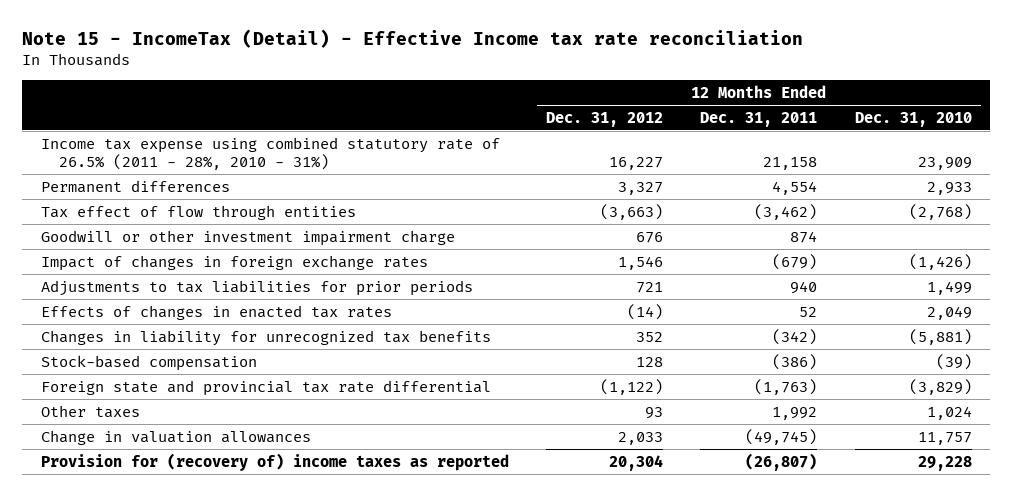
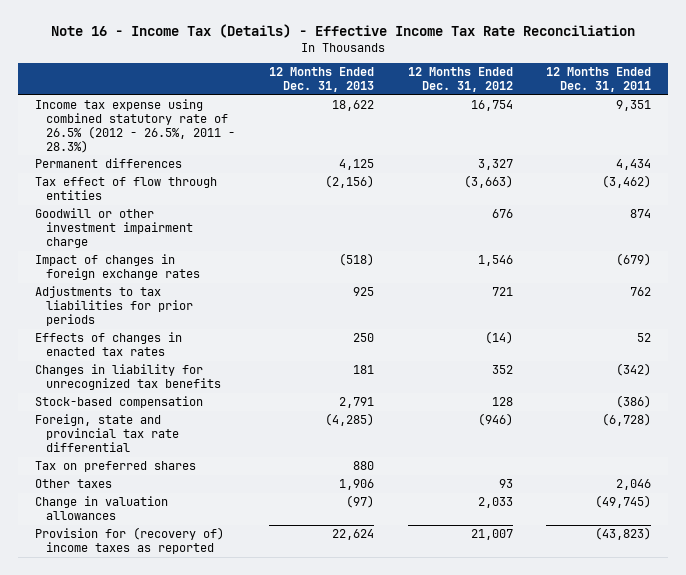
[21,29,803,49] Note 15 - IncomeTax (Detail) - Effective Income tax rate reconciliation -> [51,23,636,38] Note 16 - Income Tax (Details) - Effective Income Tax Rate Reconciliation
[854,111,972,127] Dec. 31, 2010 -> none
none -> [268,67,374,93] 12 Months Ended Dec. 31, 2013
[40,136,500,170] Income tax expense using combined statutory rate of 26.5% (2011 - 28%, 2010 - 31%) -> [34,99,236,153] Income tax expense using combined statutory rate of 26.5% (2012 - 26.5%, 2011 - 28.3%)
[608,156,663,170] 16,227 -> [470,100,513,112] 16,754
[763,156,818,170] 21,158 -> [616,100,652,112] 9,351
[772,180,818,195] 4,554 -> [616,159,652,171] 4,434
[790,280,818,294] 940 -> [630,287,652,297] 762
[40,379,491,396] Foreign state and provincial tax rate differential -> [34,414,180,452] Foreign, state and provincial tax rate differential
[599,378,663,395] (1,122) -> [477,413,513,427] (946)
[754,378,818,395] (1,763) -> [602,413,652,427] (6,728)
none -> [34,461,196,473] Tax on preferred shares
[772,406,818,420] 1,992 -> [616,479,652,491] 2,046
[608,454,663,471] 20,304 -> [470,529,513,541] 21,007
[745,452,818,471] (26,807) -> [595,527,652,541] (43,823)

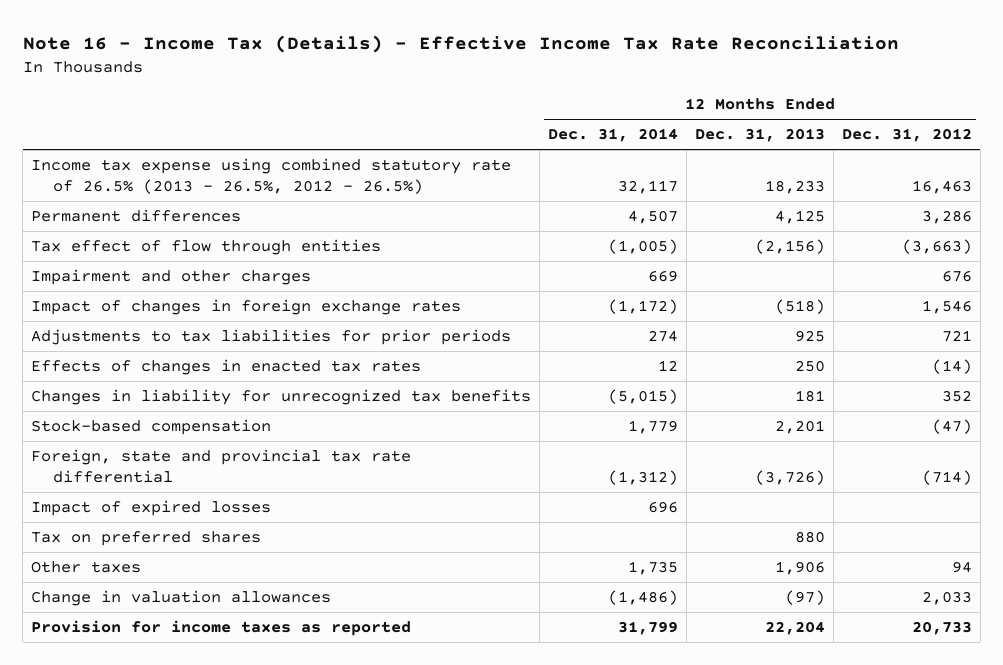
[546,67,652,93] 12 Months Ended Dec. 31, 2011 -> none
none -> [548,128,679,143] Dec. 31, 2014
[34,99,236,153] Income tax expense using combined statutory rate of 26.5% (2012 - 26.5%, 2011 - 28.3%) -> [31,158,512,194] Income tax expense using combined statutory rate of 26.5% (2013 - 26.5%, 2012 - 26.5%)
[331,100,374,112] 18,622 -> [765,179,826,194] 18,233
[470,100,513,112] 16,754 -> [911,179,972,194] 16,463
[477,159,513,171] 3,327 -> [921,210,972,225] 3,286
[34,208,194,248] Goodwill or other investment impairment charge -> [31,269,312,286] Impairment and other charges
[338,397,374,409] 2,791 -> [775,420,826,435] 2,201
[491,397,513,407] 128 -> [931,419,972,435] (47)
[324,413,374,427] (4,285) -> [755,469,826,485] (3,726)
[477,413,513,427] (946) -> [921,469,972,485] (714)
none -> [31,500,272,517] Impact of expired losses
[498,479,513,489] 93 -> [951,561,972,574] 94
[34,527,224,554] Provision for (recovery of) income taxes as reported -> [31,620,412,637] Provision for income taxes as reported
[331,529,374,541] 22,624 -> [765,621,826,636] 22,204
[470,529,513,541] 21,007 -> [911,621,972,636] 20,733

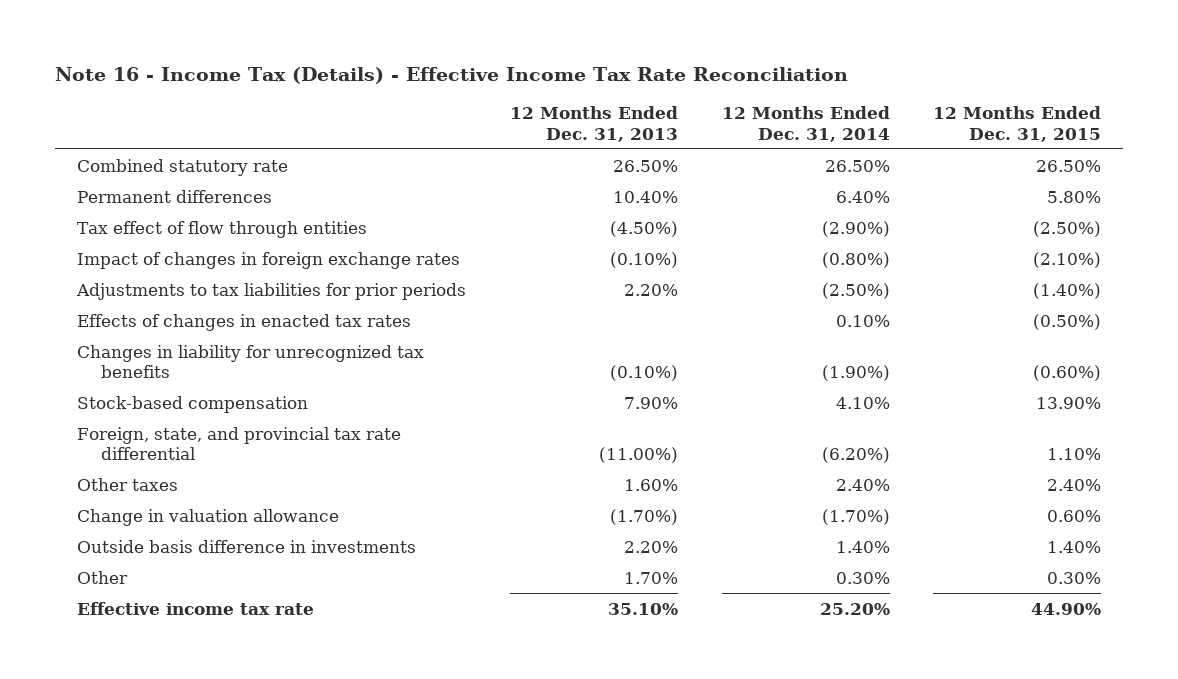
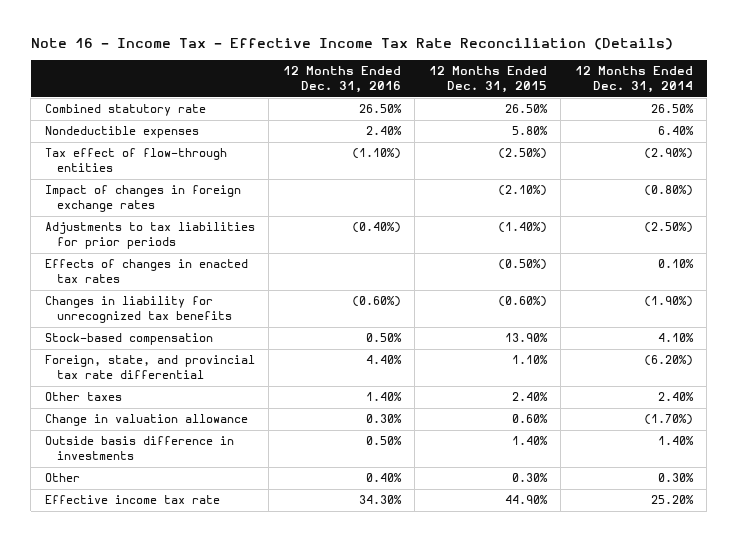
[55,67,849,85] Note 16 - Income Tax (Details) - Effective Income Tax Rate Reconciliation -> [30,38,673,51] Note 16 - Income Tax - Effective Income Tax Rate Reconciliation (Details)
[509,106,678,142] 12 Months Ended Dec. 31, 2013 -> none
none -> [282,66,401,94] 12 Months Ended Dec. 31, 2016
[77,189,273,203] Permanent differences -> [44,126,199,139] Nondeductible expenses
[77,220,368,238] Tax effect of flow through entities -> [44,148,227,173] Tax effect of flow-through entities

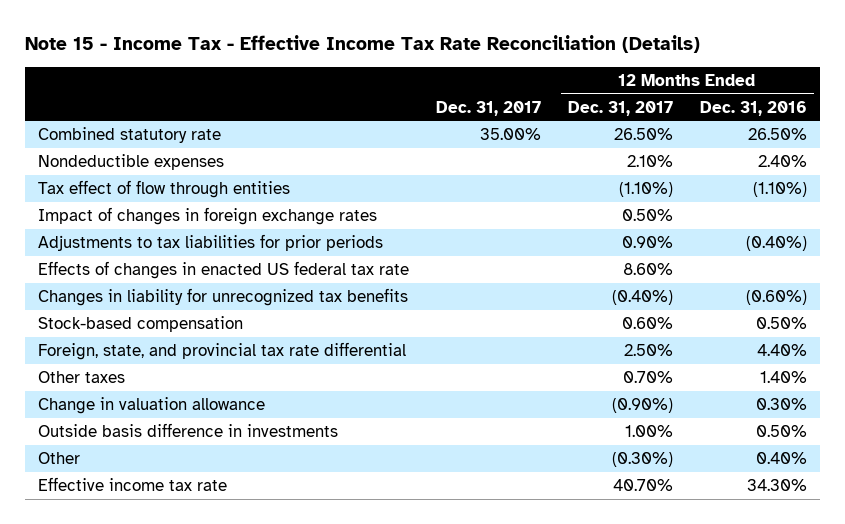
[30,38,673,51] Note 16 - Income Tax - Effective Income Tax Rate Reconciliation (Details) -> [24,35,700,54] Note 15 - Income Tax - Effective Income Tax Rate Reconciliation (Details)
[428,66,547,94] 12 Months Ended Dec. 31, 2015 -> none
[574,66,693,94] 12 Months Ended Dec. 31, 2014 -> none
none -> [436,100,542,116] Dec. 31, 2017
none -> [568,100,674,116] Dec. 31, 2017
[44,148,227,173] Tax effect of flow-through entities -> [38,179,291,198] Tax effect of flow through entities
[44,259,248,284] Effects of changes in enacted tax rates -> [38,260,410,279] Effects of changes in enacted US federal tax rate

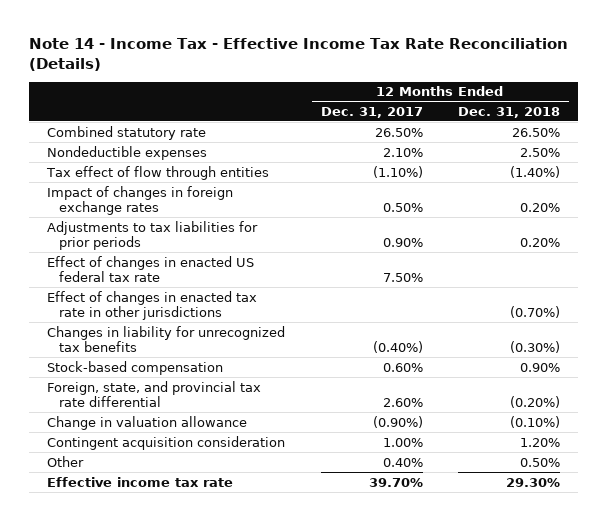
[24,35,700,54] Note 15 - Income Tax - Effective Income Tax Rate Reconciliation (Details) -> [29,37,569,71] Note 14 - Income Tax - Effective Income Tax Rate Reconciliation (Details)
[436,100,542,116] Dec. 31, 2017 -> none
[699,100,807,116] Dec. 31, 2016 -> none
none -> [458,106,561,118] Dec. 31, 2018
[38,260,410,279] Effects of changes in enacted US federal tax rate -> [46,255,254,282] Effect of changes in enacted US federal tax rate
[623,262,674,275] 8.60% -> [382,272,423,282] 7.50%
none -> [46,290,257,320] Effect of changes in enacted tax rate in other jurisdictions
[38,370,126,383] Other taxes -> none
[624,343,674,356] 2.50% -> [382,397,423,407] 2.60%
[38,422,339,437] Outside basis difference in investments -> none
none -> [46,435,285,450] Contingent acquisition consideration
[612,451,674,467] (0.30%) -> [382,457,423,467] 0.40%
[613,478,674,491] 40.70% -> [368,477,423,487] 39.70%

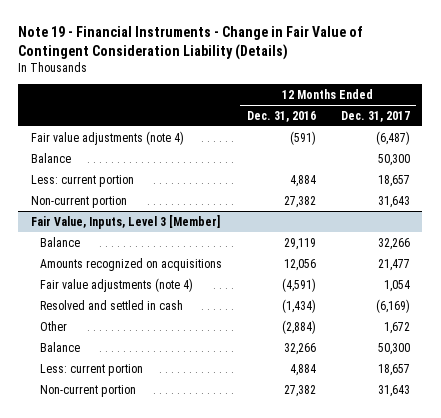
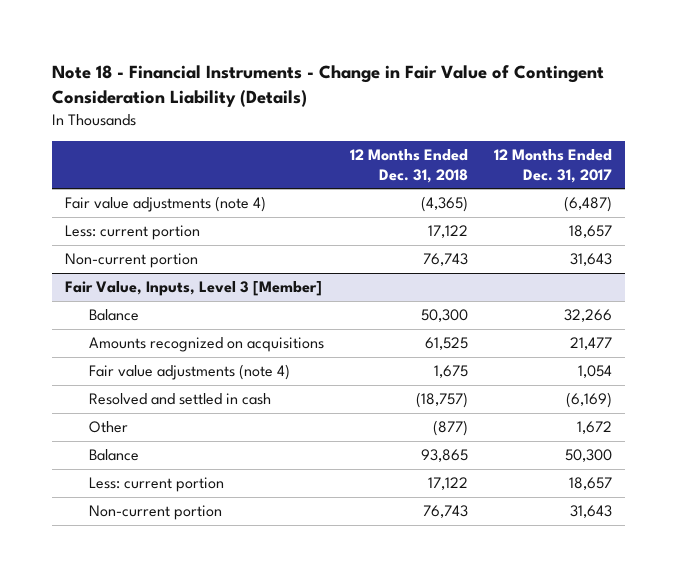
[18,26,364,60] Note 19 - Financial Instruments - Change in Fair Value of Contingent Consideration Liability (Details) -> [52,64,605,107] Note 18 - Financial Instruments - Change in Fair Value of Contingent Consideration Liability (Details)
[246,110,316,122] Dec. 31, 2016 -> none
none -> [350,149,469,183] 12 Months Ended Dec. 31, 2018
[30,152,71,163] Balance -> none

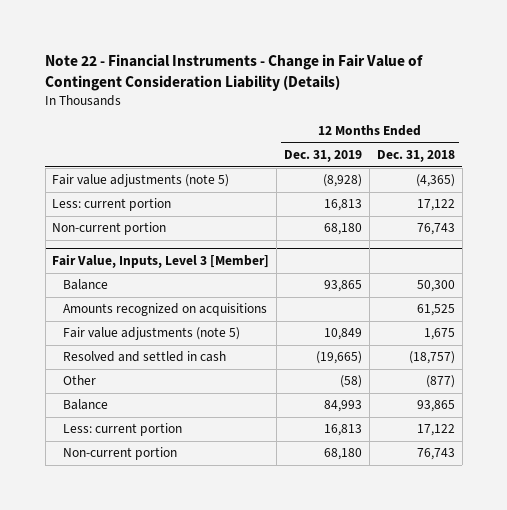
[52,64,605,107] Note 18 - Financial Instruments - Change in Fair Value of Contingent Consideration Liability (Details) -> [45,54,424,92] Note 22 - Financial Instruments - Change in Fair Value of Contingent Consideration Liability (Details)
[493,149,612,183] 12 Months Ended Dec. 31, 2017 -> none
none -> [284,150,363,163] Dec. 31, 2019
[65,196,267,213] Fair value adjustments (note 4) -> [52,174,230,188] Fair value adjustments (note 5)
[89,364,291,381] Fair value adjustments (note 4) -> [62,327,240,341] Fair value adjustments (note 5)

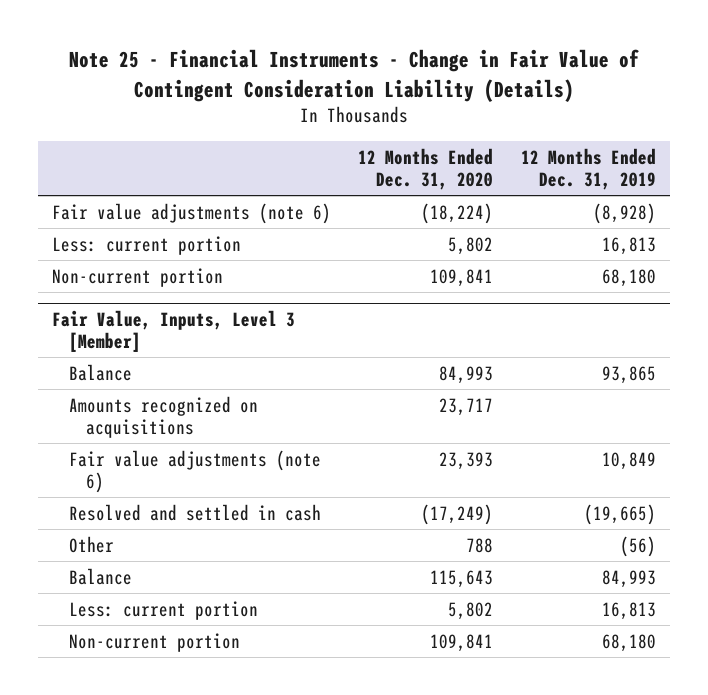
[45,54,424,92] Note 22 - Financial Instruments - Change in Fair Value of Contingent Consideration Liability (Details) -> [68,49,639,102] Note 25 - Financial Instruments - Change in Fair Value of Contingent Consideration Liability (Details)
[376,150,455,163] Dec. 31, 2018 -> none
none -> [358,147,494,190] 12 Months Ended Dec. 31, 2020
[52,174,230,188] Fair value adjustments (note 5) -> [51,202,331,224] Fair value adjustments (note 6)
[62,327,240,341] Fair value adjustments (note 5) -> [68,449,321,493] Fair value adjustments (note 6)
[340,375,363,389] (58) -> [620,535,657,557] (56)

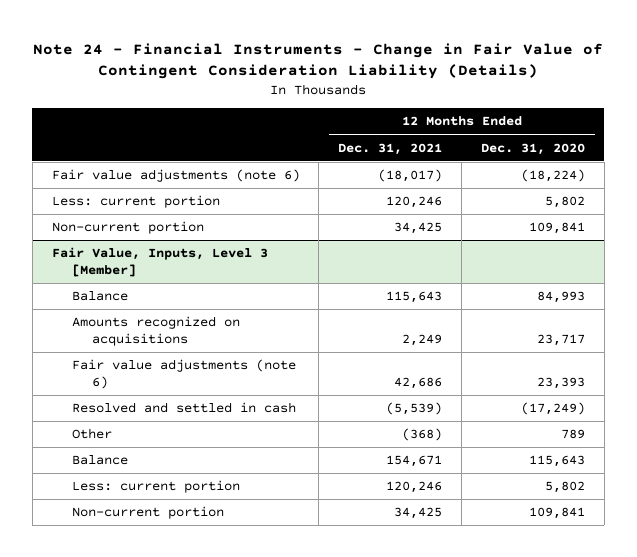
[68,49,639,102] Note 25 - Financial Instruments - Change in Fair Value of Contingent Consideration Liability (Details) -> [33,42,604,80] Note 24 - Financial Instruments - Change in Fair Value of Contingent Consideration Liability (Details)
[521,147,657,190] 12 Months Ended Dec. 31, 2019 -> none
none -> [338,142,443,155] Dec. 31, 2021
[466,537,494,553] 788 -> [561,429,586,440] 789

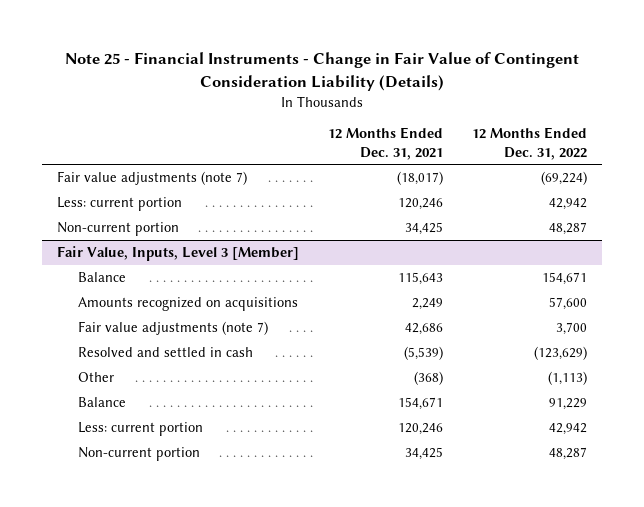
[33,42,604,80] Note 24 - Financial Instruments - Change in Fair Value of Contingent Consideration Liability (Details) -> [64,52,579,91] Note 25 - Financial Instruments - Change in Fair Value of Contingent Consideration Liability (Details)
[481,142,586,155] Dec. 31, 2020 -> none
none -> [472,127,588,160] 12 Months Ended Dec. 31, 2022
[51,169,300,183] Fair value adjustments (note 6) -> [56,171,247,186] Fair value adjustments (note 7)
[71,359,296,389] Fair value adjustments (note 6) -> [78,321,269,336] Fair value adjustments (note 7)

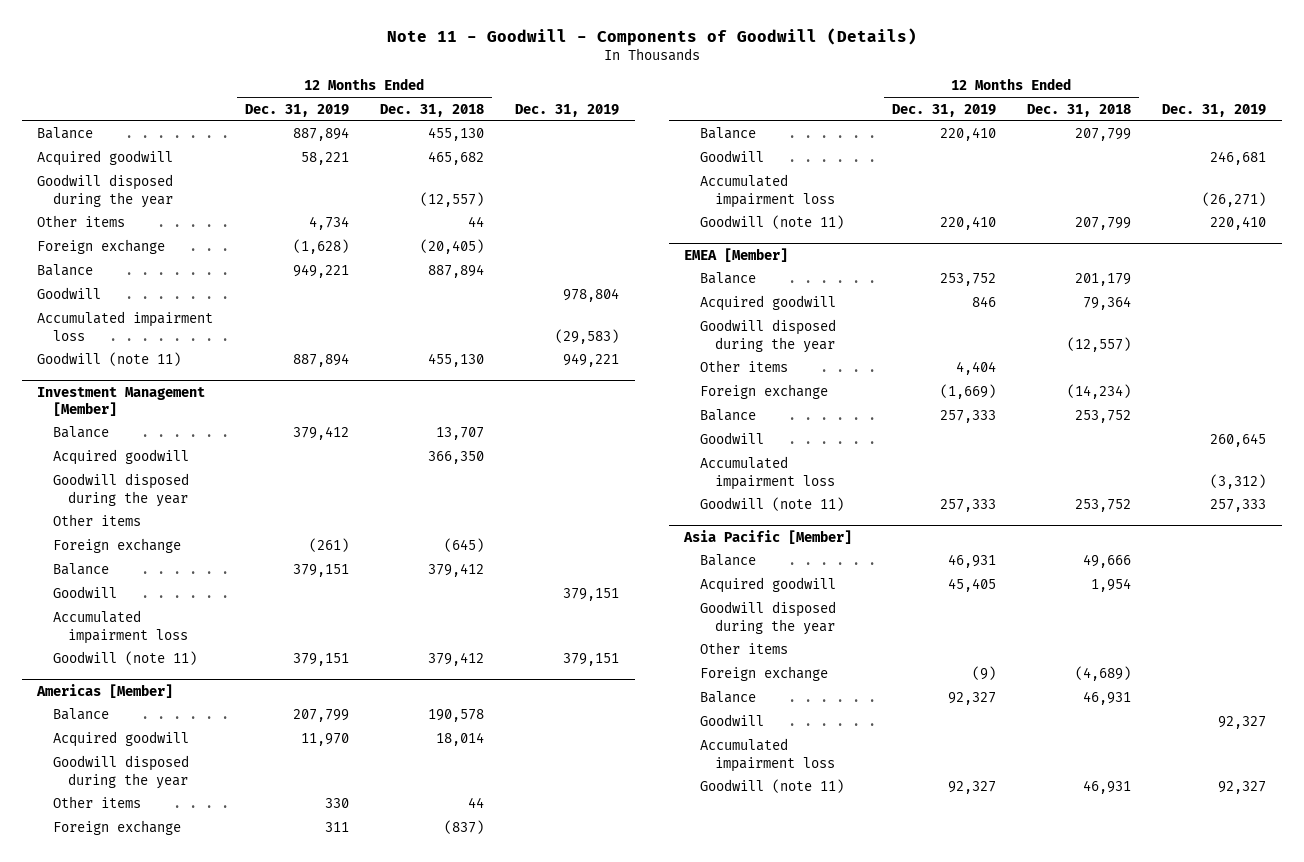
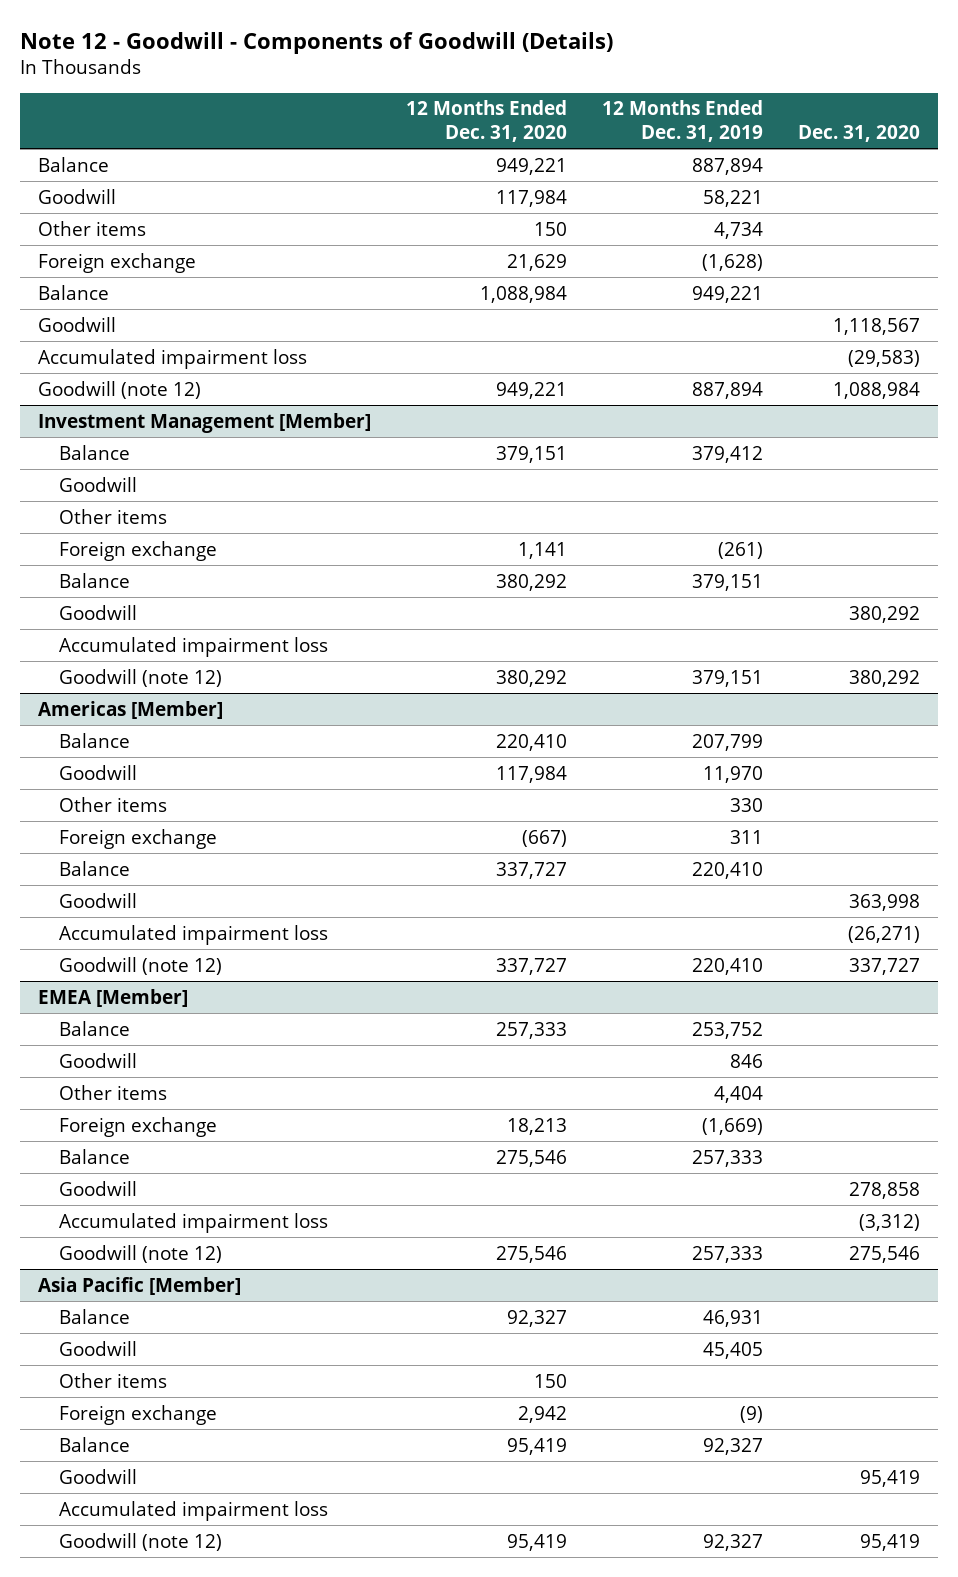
[386,28,917,47] Note 11 - Goodwill - Components of Goodwill (Details) -> [20,32,614,55] Note 12 - Goodwill - Components of Goodwill (Details)
[380,103,485,117] Dec. 31, 2018 -> none
[515,103,620,117] Dec. 31, 2019 -> none
none -> [406,100,568,142] 12 Months Ended Dec. 31, 2020
none -> [798,124,921,142] Dec. 31, 2020
[37,174,174,208] Goodwill disposed during the year -> none
[37,150,174,167] Acquired goodwill -> [37,188,116,204] Goodwill
[37,352,182,367] Goodwill (note 11) -> [37,380,201,399] Goodwill (note 12)
[52,473,189,507] Goodwill disposed during the year -> none
[52,449,189,466] Acquired goodwill -> [58,476,137,492] Goodwill
[52,651,197,666] Goodwill (note 11) -> [58,668,222,687] Goodwill (note 12)
[52,755,189,789] Goodwill disposed during the year -> none
[52,731,189,748] Acquired goodwill -> [58,764,137,780] Goodwill
[699,215,844,230] Goodwill (note 11) -> [58,956,222,975] Goodwill (note 12)
[699,319,836,353] Goodwill disposed during the year -> none
[699,295,836,312] Acquired goodwill -> [58,1052,137,1068] Goodwill
[699,497,844,512] Goodwill (note 11) -> [58,1244,222,1263] Goodwill (note 12)
[699,601,836,635] Goodwill disposed during the year -> none
[699,577,836,594] Acquired goodwill -> [58,1340,137,1356] Goodwill
[699,779,844,794] Goodwill (note 11) -> [58,1532,222,1551] Goodwill (note 12)

